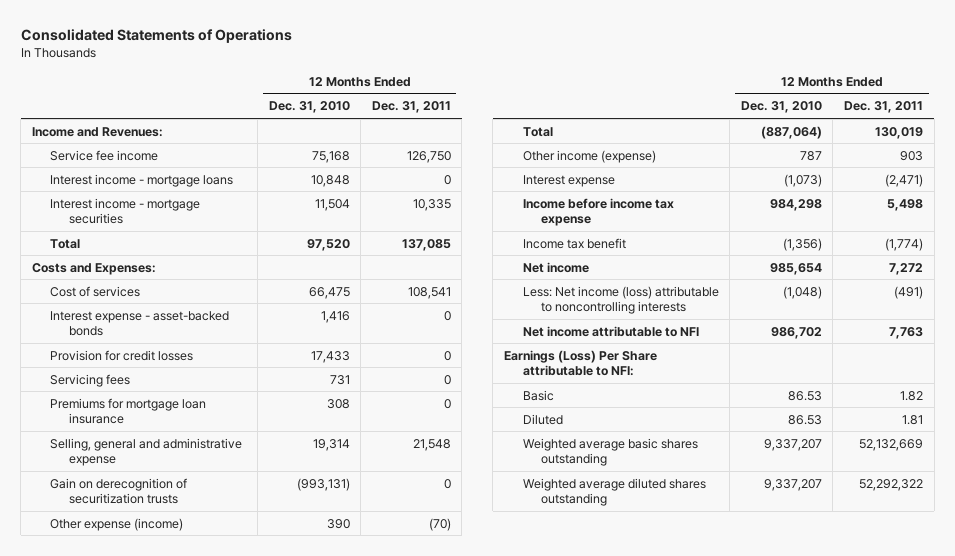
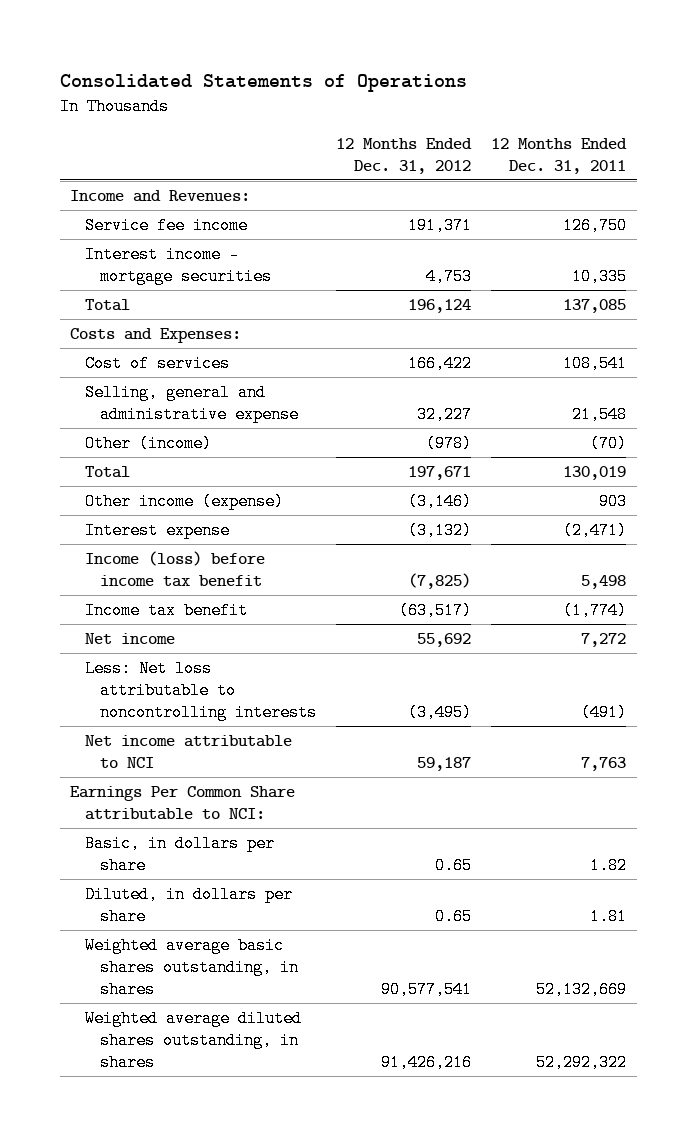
[268,101,350,114] Dec. 31, 2010 -> none
none -> [336,137,473,174] 12 Months Ended Dec. 31, 2012
[50,173,234,187] Interest income - mortgage loans -> none
[50,310,230,336] Interest expense - asset-backed bonds -> none
[50,349,194,361] Provision for credit losses -> none
[50,373,131,387] Servicing fees -> none
[50,397,207,424] Premiums for mortgage loan insurance -> none
[50,477,188,504] Gain on derecognition of securitization trusts -> none
[50,517,184,531] Other expense (income) -> [84,434,212,452] Other (income)
[522,197,674,226] Income before income tax expense -> [84,550,265,587] Income (loss) before income tax benefit
[522,285,719,314] Less: Net income (loss) attributable to noncontrolling interests -> [84,659,317,722] Less: Net loss attributable to noncontrolling interests
[522,325,699,337] Net income attributable to NFI -> [84,734,292,768] Net income attributable to NCI
[504,349,658,376] Earnings (Loss) Per Share attributable to NFI: -> [70,785,296,820] Earnings Per Common Share attributable to NCI:
[522,389,554,401] Basic -> [84,834,275,874] Basic, in dollars per share
[522,413,563,425] Diluted -> [84,885,293,925] Diluted, in dollars per share
[522,437,698,466] Weighted average basic shares outstanding -> [84,936,299,999] Weighted average basic shares outstanding, in shares
[522,477,706,506] Weighted average diluted shares outstanding -> [84,1009,302,1072] Weighted average diluted shares outstanding, in shares

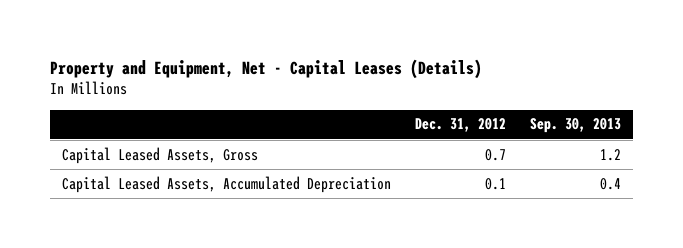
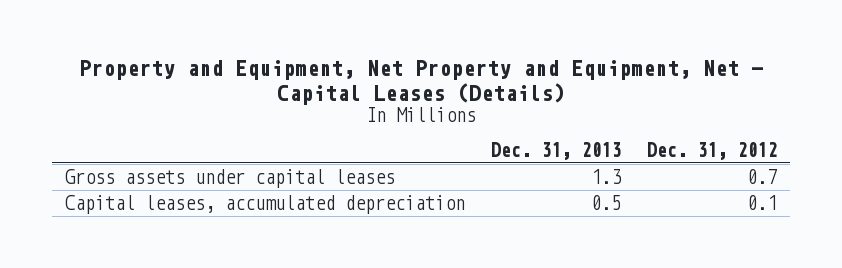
[49,58,482,79] Property and Equipment, Net - Capital Leases (Details) -> [78,60,763,105] Property and Equipment, Net Property and Equipment, Net - Capital Leases (Details)
[530,118,622,134] Sep. 30, 2013 -> none
none -> [490,142,621,161] Dec. 31, 2013
[61,146,258,164] Capital Leased Assets, Gross -> [65,168,396,188] Gross assets under capital leases
[61,175,391,193] Capital Leased Assets, Accumulated Depreciation -> [65,194,466,214] Capital leases, accumulated depreciation

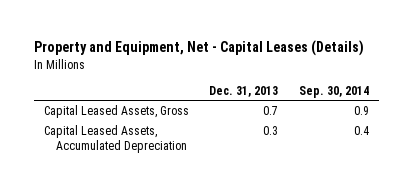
[78,60,763,105] Property and Equipment, Net Property and Equipment, Net - Capital Leases (Details) -> [33,40,364,57] Property and Equipment, Net - Capital Leases (Details)
[646,142,777,161] Dec. 31, 2012 -> none
none -> [298,85,369,98] Sep. 30, 2014
[65,168,396,188] Gross assets under capital leases -> [43,105,189,119] Capital Leased Assets, Gross
[590,168,622,184] 1.3 -> [263,106,279,116] 0.7
[65,194,466,214] Capital leases, accumulated depreciation -> [43,125,187,153] Capital Leased Assets, Accumulated Depreciation
[590,194,621,210] 0.5 -> [263,126,279,136] 0.3

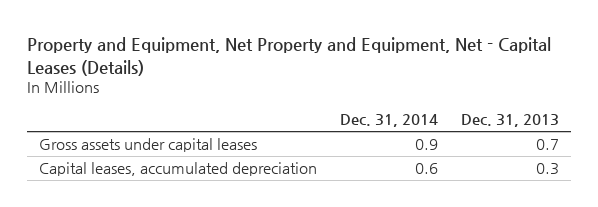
[33,40,364,57] Property and Equipment, Net - Capital Leases (Details) -> [27,36,552,76] Property and Equipment, Net Property and Equipment, Net - Capital Leases (Details)
[298,85,369,98] Sep. 30, 2014 -> none
none -> [340,114,439,128] Dec. 31, 2014
[43,105,189,119] Capital Leased Assets, Gross -> [38,138,257,153] Gross assets under capital leases
[43,125,187,153] Capital Leased Assets, Accumulated Depreciation -> [38,162,317,177] Capital leases, accumulated depreciation

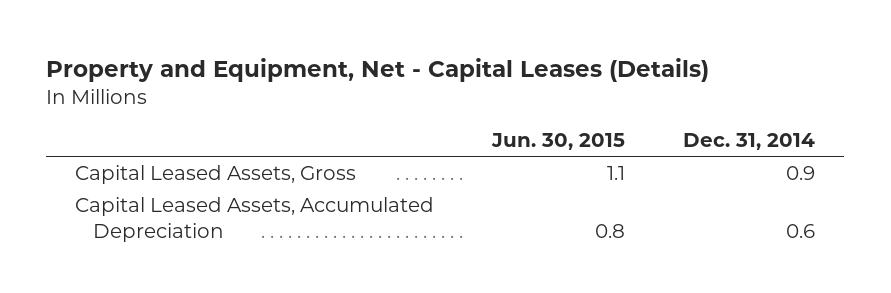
[27,36,552,76] Property and Equipment, Net Property and Equipment, Net - Capital Leases (Details) -> [46,58,710,83] Property and Equipment, Net - Capital Leases (Details)
[461,114,560,128] Dec. 31, 2013 -> none
none -> [491,133,626,151] Jun. 30, 2015
[38,138,257,153] Gross assets under capital leases -> [75,165,357,185] Capital Leased Assets, Gross
[38,162,317,177] Capital leases, accumulated depreciation -> [75,197,435,242] Capital Leased Assets, Accumulated Depreciation

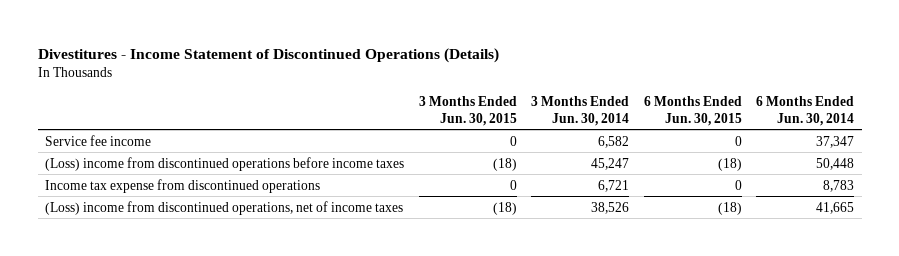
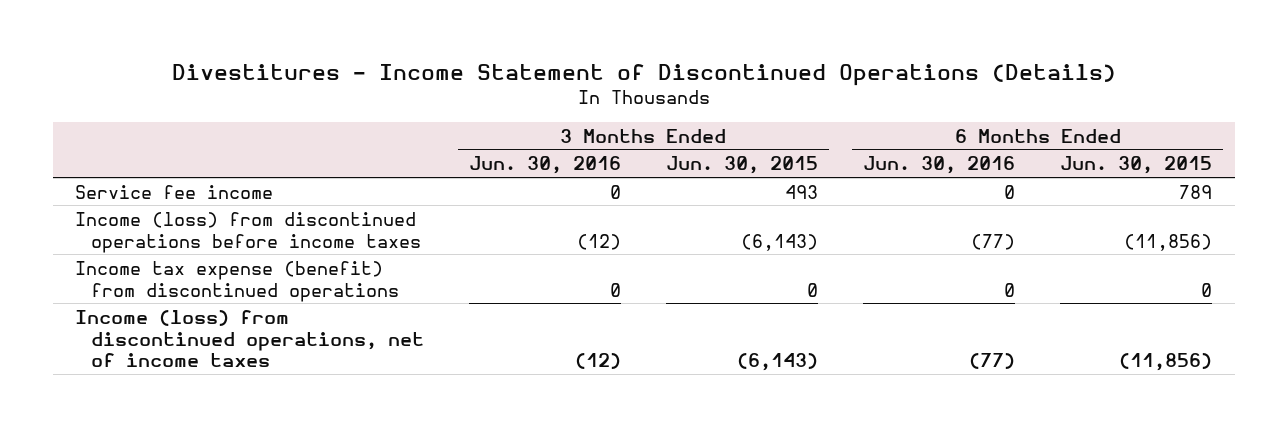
[531,96,630,126] 3 Months Ended Jun. 30, 2014 -> none
[756,96,855,126] 6 Months Ended Jun. 30, 2014 -> none
none -> [468,156,621,175] Jun. 30, 2016
none -> [863,156,1016,175] Jun. 30, 2016
[509,135,517,146] 0 -> [784,184,818,199] 493
[734,135,742,146] 0 -> [1179,184,1213,199] 789
[45,156,405,171] (Loss) income from discontinued operations before income taxes -> [75,211,421,253] Income (loss) from discontinued operations before income taxes
[492,157,517,171] (18) -> [740,233,818,251] (6,143)
[717,157,742,171] (18) -> [1124,233,1213,251] (11,856)
[45,178,321,193] Income tax expense from discontinued operations -> [75,260,399,302] Income tax expense (benefit) from discontinued operations
[45,200,404,215] (Loss) income from discontinued operations, net of income taxes -> [75,309,424,368] Income (loss) from discontinued operations, net of income taxes
[492,201,517,215] (18) -> [736,353,818,372] (6,143)
[717,201,742,215] (18) -> [1119,353,1213,372] (11,856)

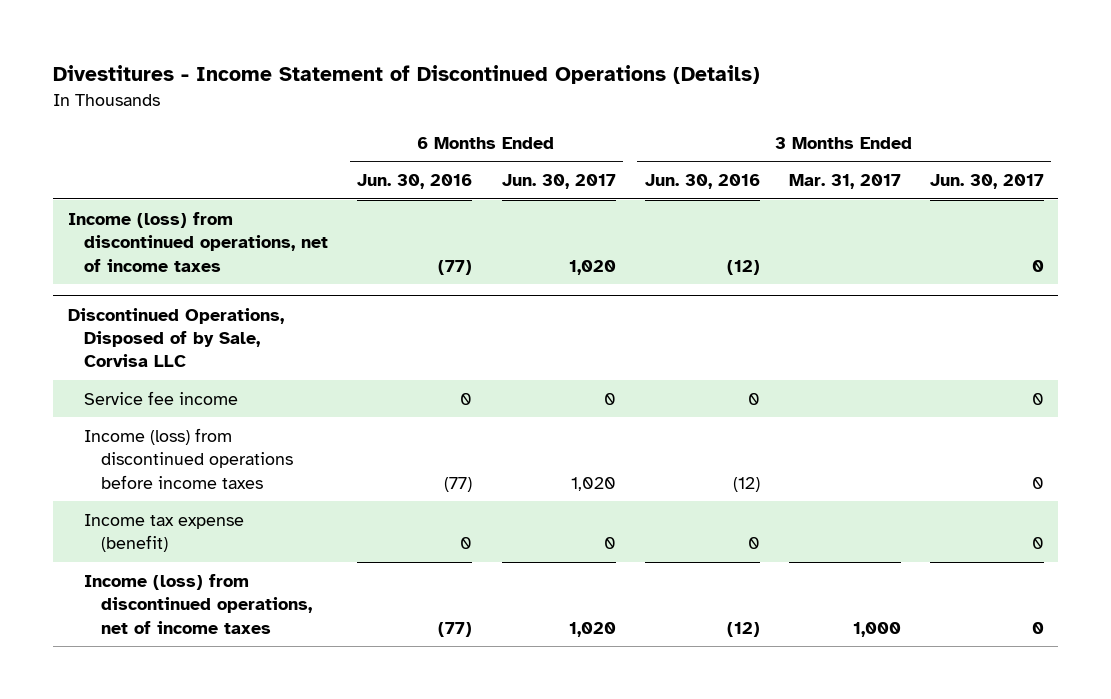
[665,156,818,175] Jun. 30, 2015 -> none
[1060,156,1213,175] Jun. 30, 2015 -> none
none -> [501,174,616,190] Jun. 30, 2017
none -> [788,174,901,190] Mar. 31, 2017
none -> [929,174,1044,190] Jun. 30, 2017
none -> [67,211,329,272] Income (loss) from discontinued operations, net of income taxes
none -> [67,307,284,368] Discontinued Operations, Disposed of by Sale, Corvisa LLC
[75,260,399,302] Income tax expense (benefit) from discontinued operations -> [84,513,245,553] Income tax expense (benefit)

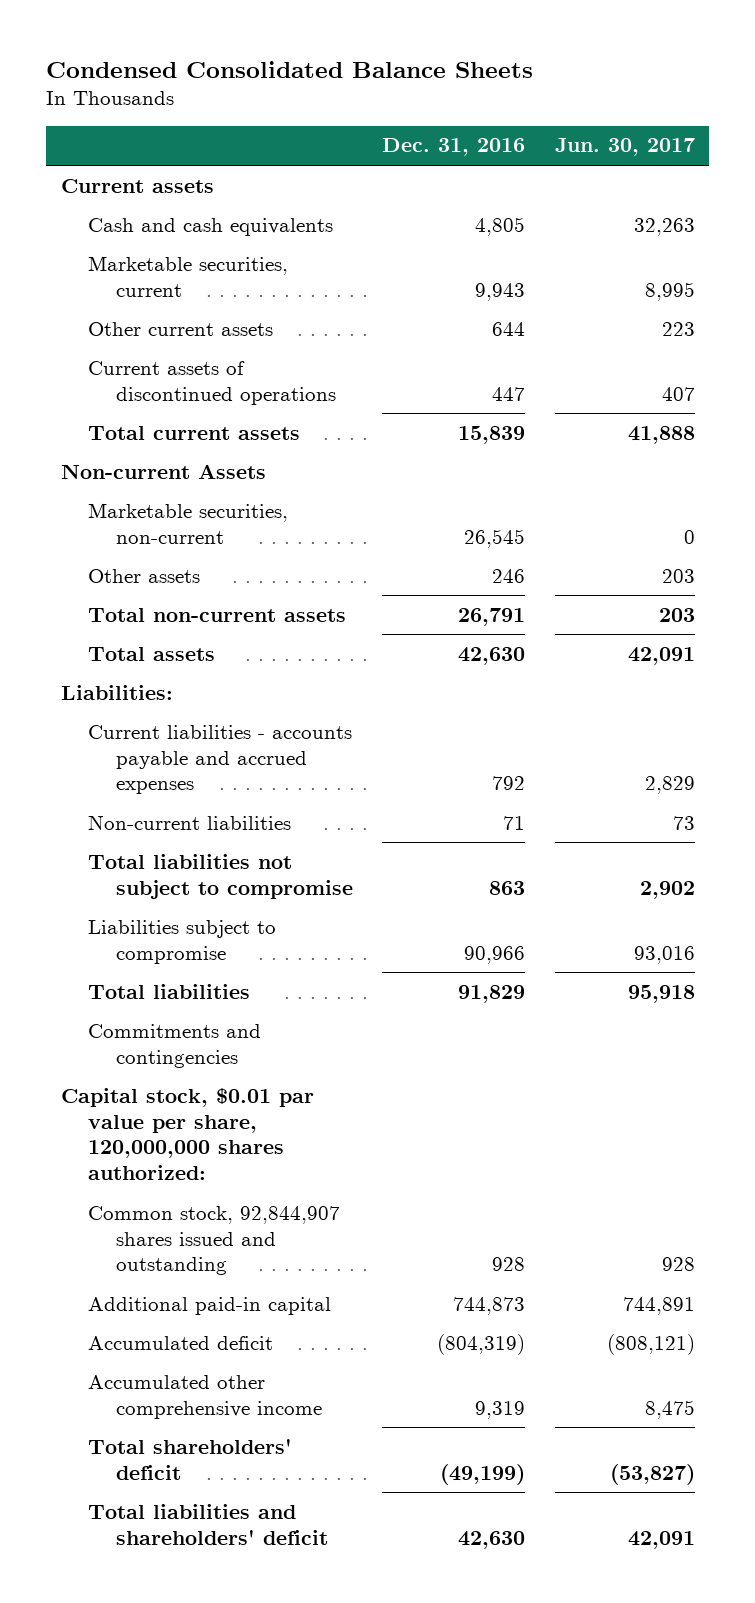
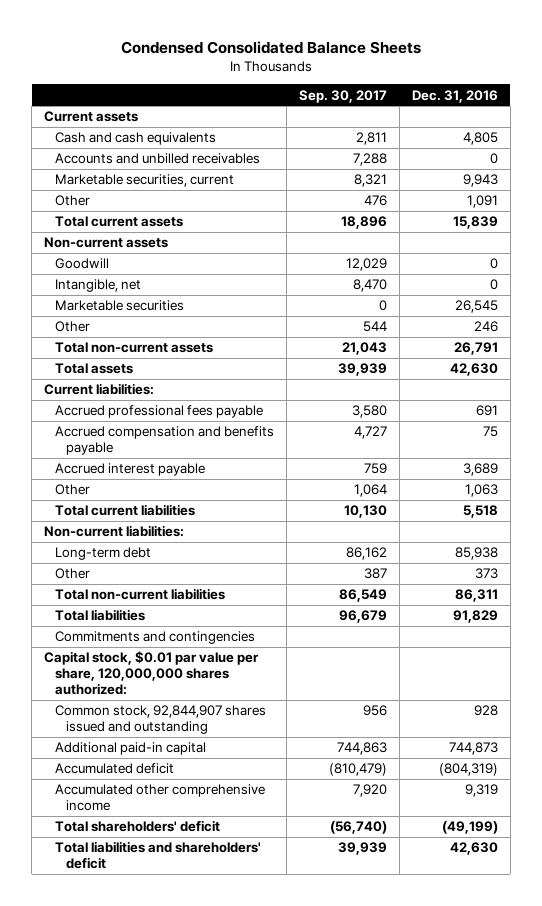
[554,138,695,157] Jun. 30, 2017 -> none
none -> [298,89,387,103] Sep. 30, 2017
none -> [55,153,261,165] Accounts and unbilled receivables
[88,360,337,405] Current assets of discontinued operations -> none
[88,321,274,336] Other current assets -> [55,195,91,207] Other
[492,321,526,336] 644 -> [466,195,498,209] 1,091
[60,463,266,479] Non-current Assets -> [44,237,169,249] Non-current assets
none -> [55,258,110,270] Goodwill
none -> [55,279,142,293] Intangible, net
[88,502,289,544] Marketable securities, non-current -> [55,300,185,312] Marketable securities
[88,568,201,583] Other assets -> [55,321,91,333] Other
[88,724,353,795] Current liabilities - accounts payable and accrued expenses -> none
[88,853,354,899] Total liabilities not subject to compromise -> none
[88,919,277,964] Liabilities subject to compromise -> none
[60,684,173,700] Liabilities: -> [44,383,155,396] Current liabilities:
none -> [55,405,264,419] Accrued professional fees payable
none -> [55,426,275,456] Accrued compensation and benefits payable
none -> [55,463,206,477] Accrued interest payable
none -> [55,484,91,496] Other
none -> [55,504,196,517] Total current liabilities
none -> [44,525,185,538] Non-current liabilities:
none -> [55,547,152,561] Long-term debt
none -> [55,568,91,580] Other
[88,814,292,830] Non-current liabilities -> [55,588,226,601] Total non-current liabilities
[503,815,526,830] 71 -> [454,589,498,603] 86,311

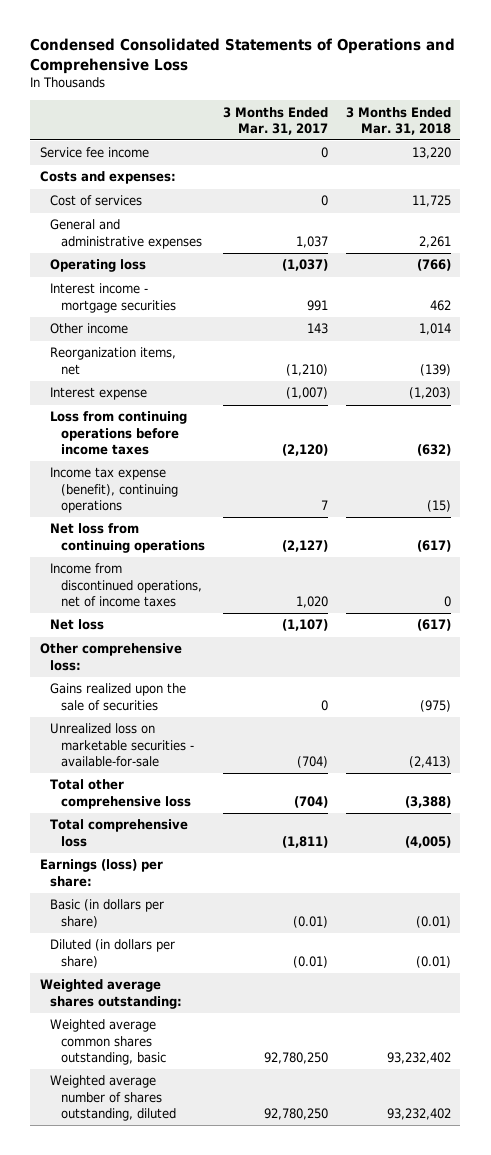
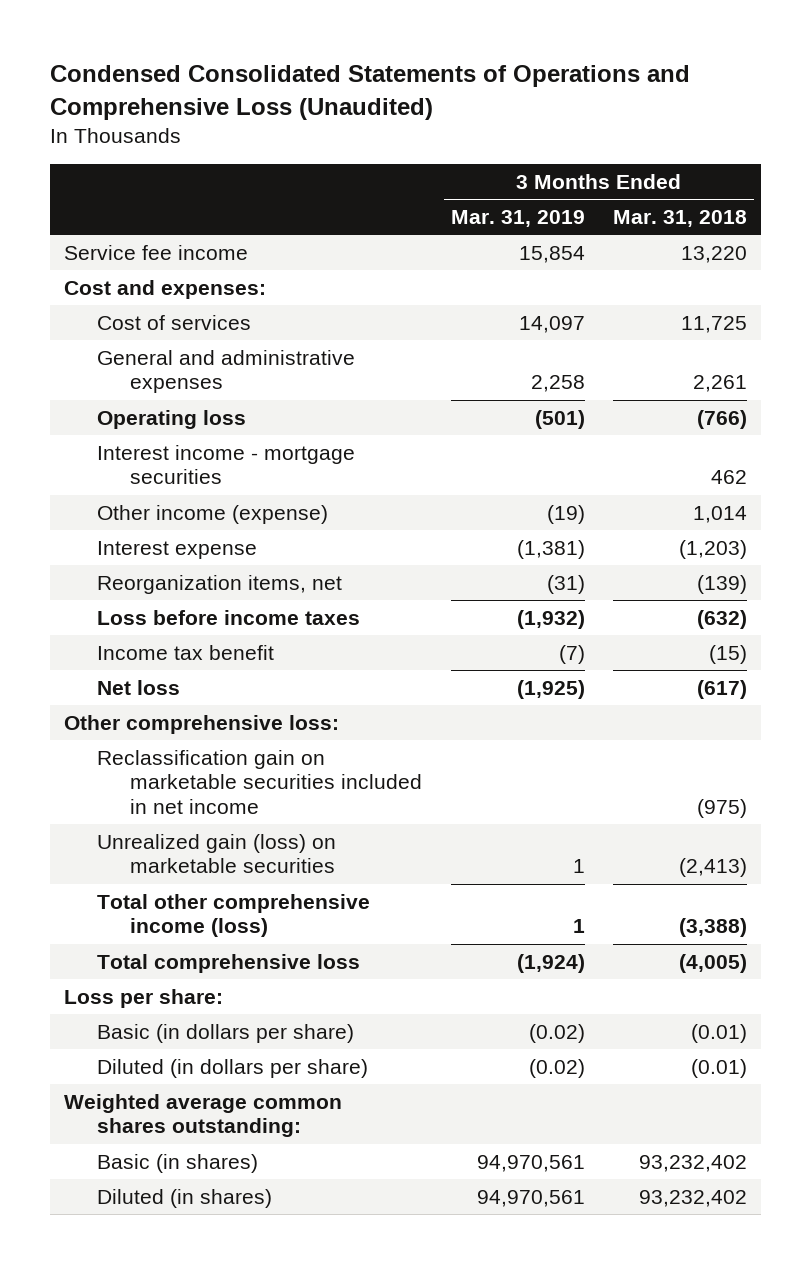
[30,38,456,75] Condensed Consolidated Statements of Operations and Comprehensive Loss -> [49,65,690,121] Condensed Consolidated Statements of Operations and Comprehensive Loss (Unaudited)
[222,106,328,135] 3 Months Ended Mar. 31, 2017 -> none
none -> [450,209,585,227] Mar. 31, 2019
[39,171,176,185] Costs and expenses: -> [63,279,266,299] Cost and expenses:
[50,323,129,335] Other income -> [97,504,329,524] Other income (expense)
[50,523,205,553] Net loss from continuing operations -> none
[50,563,202,607] Income from discontinued operations, net of income taxes -> none
[50,347,177,375] Reorganization items, net -> [97,574,343,594] Reorganization items, net
[50,411,188,455] Loss from continuing operations before income taxes -> [97,609,361,625] Loss before income taxes
[50,467,178,513] Income tax expense (benefit), continuing operations -> [97,644,275,660] Income tax benefit
[50,683,187,711] Gains realized upon the sale of securities -> [97,749,423,815] Reclassification gain on marketable securities included in net income
[50,723,194,767] Unrealized loss on marketable securities - available-for-sale -> [97,833,337,874] Unrealized gain (loss) on marketable securities
[50,779,191,809] Total other comprehensive loss -> [97,893,371,938] Total other comprehensive income (loss)
[39,859,163,887] Earnings (loss) per share: -> [63,988,223,1008] Loss per share:
[39,979,183,1009] Weighted average shares outstanding: -> [63,1093,342,1138] Weighted average common shares outstanding:
[50,1019,166,1065] Weighted average common shares outstanding, basic -> [97,1153,259,1173] Basic (in shares)
[50,1075,176,1121] Weighted average number of shares outstanding, diluted -> [97,1188,273,1208] Diluted (in shares)

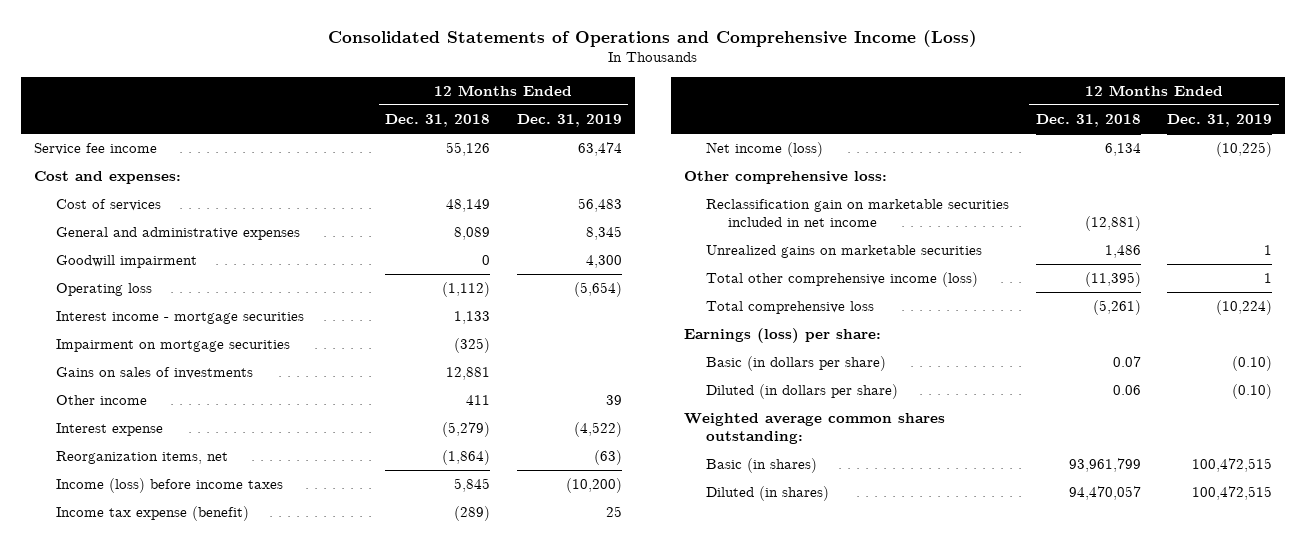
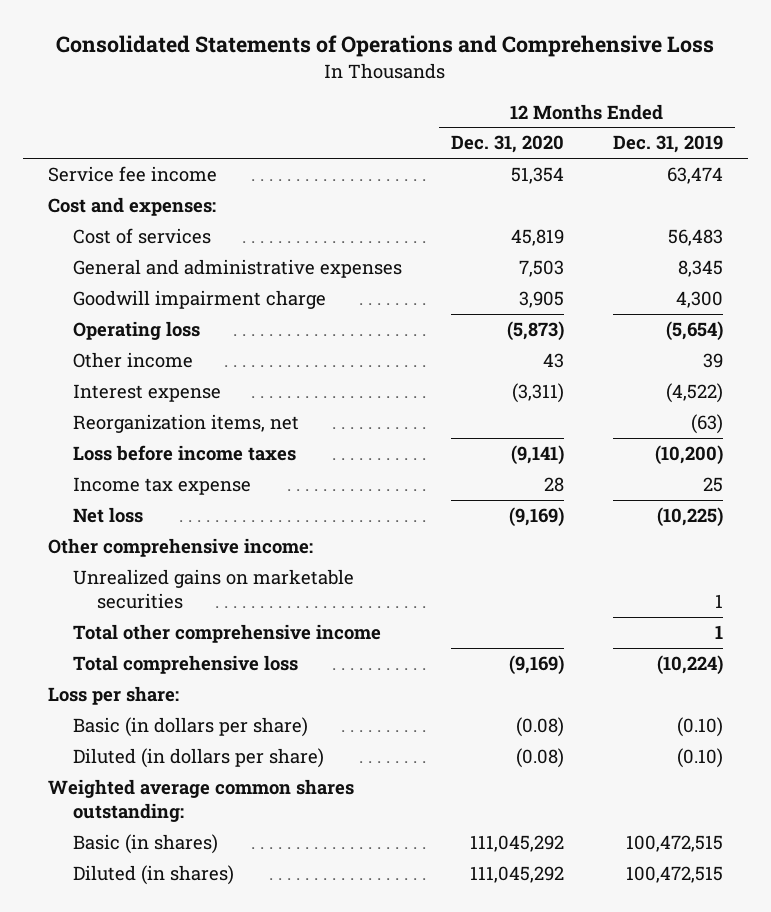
[328,29,978,47] Consolidated Statements of Operations and Comprehensive Income (Loss) -> [56,35,715,58] Consolidated Statements of Operations and Comprehensive Loss
[385,114,491,128] Dec. 31, 2018 -> none
none -> [450,135,564,154] Dec. 31, 2020
[55,255,197,269] Goodwill impairment -> [72,290,326,310] Goodwill impairment charge
[55,311,304,325] Interest income - mortgage securities -> none
[55,339,290,353] Impairment on mortgage securities -> none
[55,367,253,380] Gains on sales of investments -> none
[705,199,1009,227] Reclassification gain on marketable securities included in net income -> none
[55,478,283,494] Income (loss) before income taxes -> [72,445,296,462] Loss before income taxes
[55,506,249,522] Income tax expense (benefit) -> [72,477,251,496] Income tax expense
[705,142,823,158] Net income (loss) -> [72,507,143,524] Net loss
[684,171,888,185] Other comprehensive loss: -> [47,538,313,558] Other comprehensive income:
[705,272,978,288] Total other comprehensive income (loss) -> [72,624,381,644] Total other comprehensive income
[684,328,882,344] Earnings (loss) per share: -> [47,686,179,706] Loss per share:

